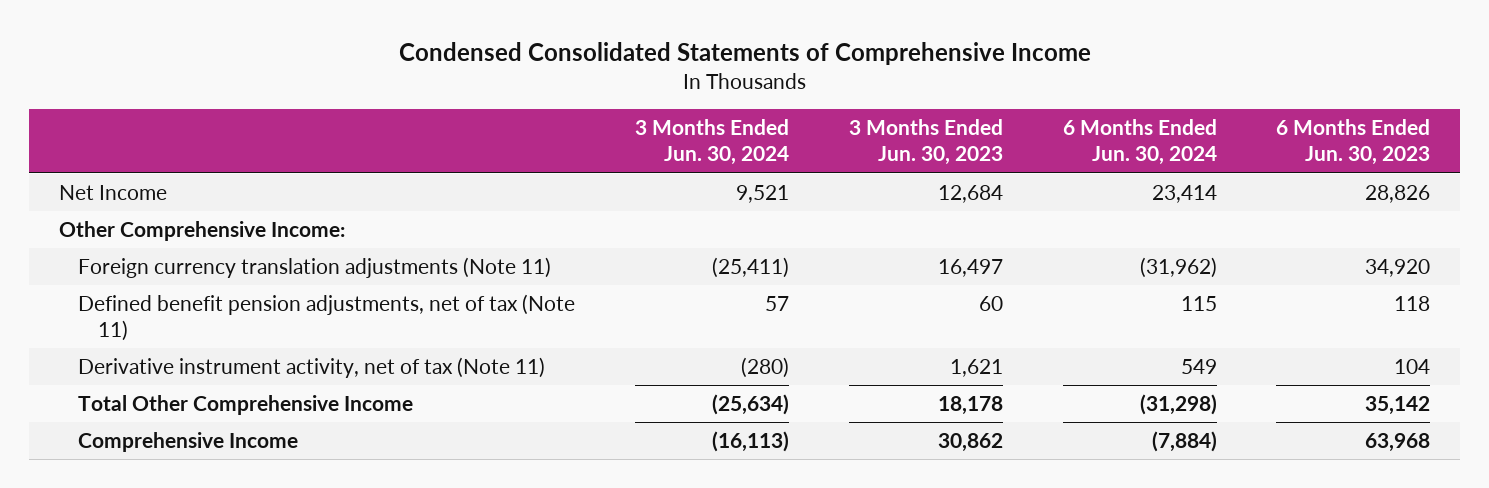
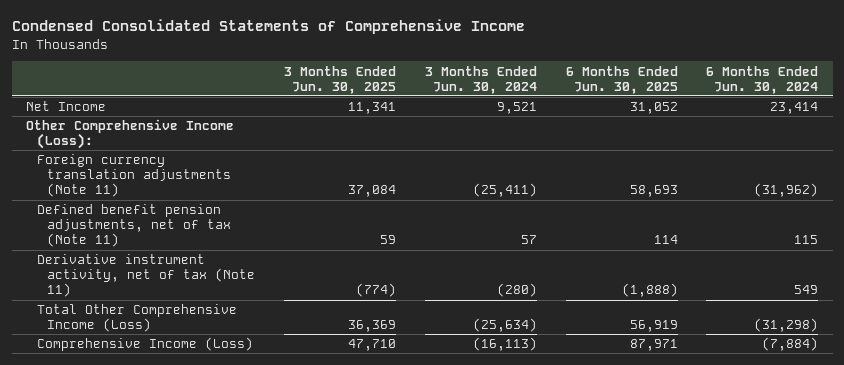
[848,119,1003,166] 3 Months Ended Jun. 30, 2023 -> none
[1276,119,1431,166] 6 Months Ended Jun. 30, 2023 -> none
none -> [283,65,396,94] 3 Months Ended Jun. 30, 2025
none -> [565,65,678,94] 6 Months Ended Jun. 30, 2025
[58,220,345,241] Other Comprehensive Income: -> [25,119,234,150] Other Comprehensive Income (Loss):
[78,394,414,415] Total Other Comprehensive Income -> [36,304,237,333] Total Other Comprehensive Income (Loss)
[78,431,299,452] Comprehensive Income -> [36,337,253,352] Comprehensive Income (Loss)

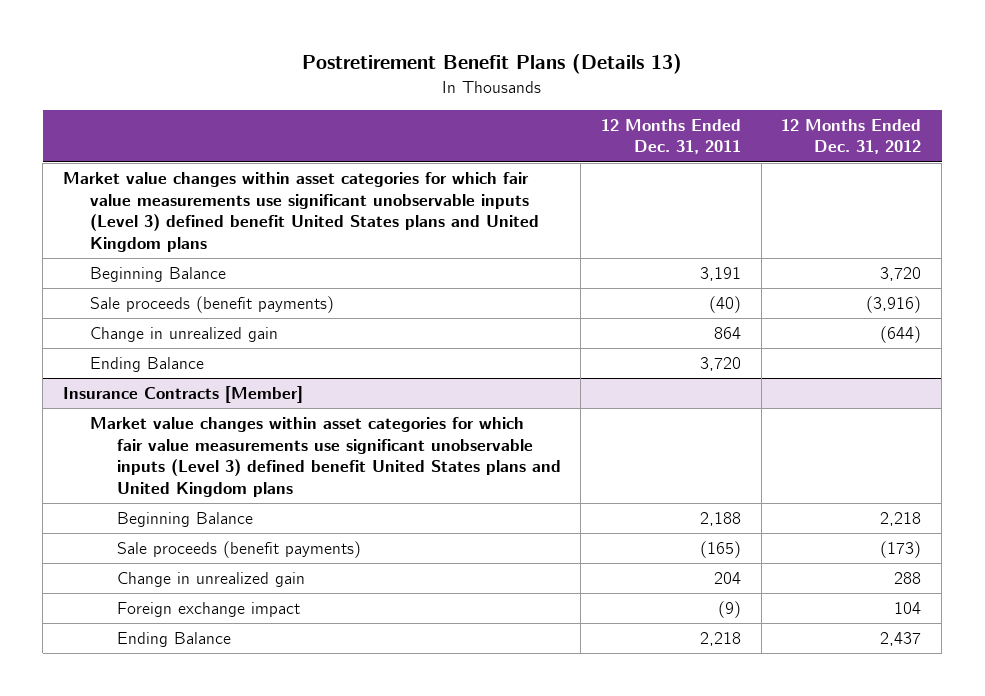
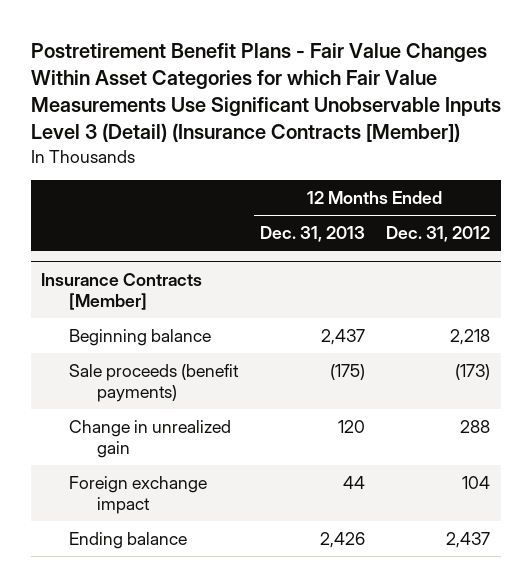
[302,54,683,75] Postretirement Benefit Plans (Details 13) -> [30,42,501,143] Postretirement Benefit Plans - Fair Value Changes Within Asset Categories for which Fair Value Measurements Use Significant Unobservable Inputs Level 3 (Detail) (Insurance Contracts [Member])
[601,118,742,155] 12 Months Ended Dec. 31, 2011 -> none
none -> [259,226,365,243] Dec. 31, 2013
[63,171,539,253] Market value changes within asset categories for which fair value measurements use significant unobservable inputs (Level 3) defined benefit United States plans and United Kingdom plans -> none
[89,266,226,282] Beginning Balance -> none
[89,295,334,313] Sale proceeds (benefit payments) -> none
[89,326,278,342] Change in unrealized gain -> none
[89,356,204,372] Ending Balance -> none
[89,416,561,498] Market value changes within asset categories for which fair value measurements use significant unobservable inputs (Level 3) defined benefit United States plans and United Kingdom plans -> none
[116,511,253,527] Beginning Balance -> [68,328,211,346] Beginning balance
[116,631,231,647] Ending Balance -> [68,531,187,549] Ending balance

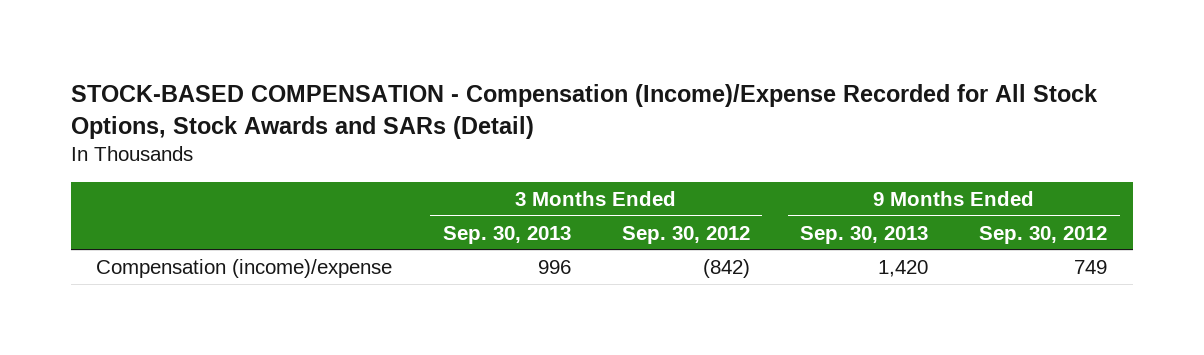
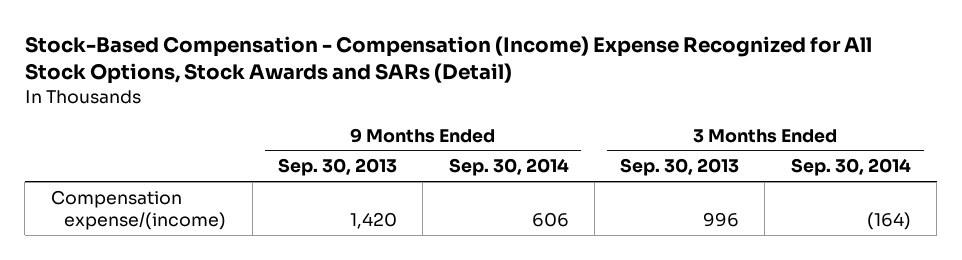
[70,84,1098,140] STOCK-BASED COMPENSATION - Compensation (Income)/Expense Recorded for All Stock Options, Stock Awards and SARs (Detail) -> [24,36,872,85] Stock-Based Compensation - Compensation (Income) Expense Recognized for All Stock Options, Stock Awards and SARs (Detail)
[621,225,750,244] Sep. 30, 2012 -> none
[979,225,1108,244] Sep. 30, 2012 -> none
none -> [448,158,569,177] Sep. 30, 2014
none -> [790,158,911,177] Sep. 30, 2014
[96,258,393,278] Compensation (income)/expense -> [50,189,227,231] Compensation expense/(income)

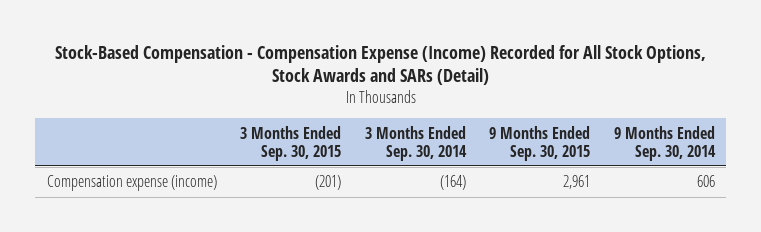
[24,36,872,85] Stock-Based Compensation - Compensation (Income) Expense Recognized for All Stock Options, Stock Awards and SARs (Detail) -> [54,44,706,86] Stock-Based Compensation - Compensation Expense (Income) Recorded for All Stock Options, Stock Awards and SARs (Detail)
[278,158,398,177] Sep. 30, 2013 -> none
[620,158,740,177] Sep. 30, 2013 -> none
none -> [240,125,342,161] 3 Months Ended Sep. 30, 2015
none -> [489,125,591,161] 9 Months Ended Sep. 30, 2015
[50,189,227,231] Compensation expense/(income) -> [46,175,217,192] Compensation expense (income)

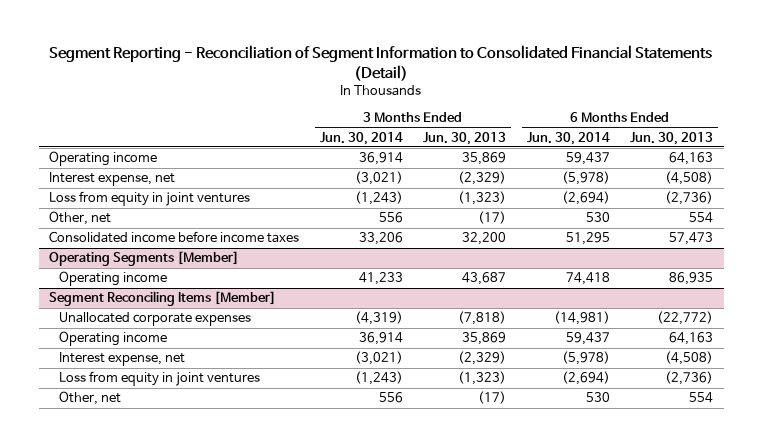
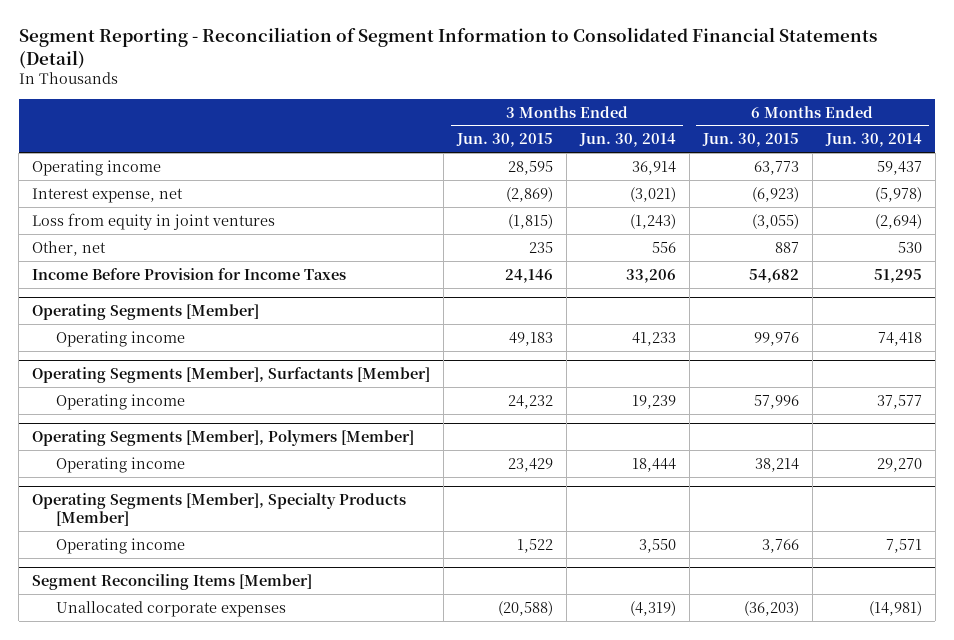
[423,131,507,145] Jun. 30, 2013 -> none
[630,131,714,145] Jun. 30, 2013 -> none
none -> [456,133,554,148] Jun. 30, 2015
none -> [701,133,799,148] Jun. 30, 2015
[49,231,300,244] Consolidated income before income taxes -> [32,267,347,280] Income Before Provision for Income Taxes
none -> [32,366,431,383] Operating Segments [Member], Surfactants [Member]
none -> [55,393,185,410] Operating income
none -> [32,429,415,446] Operating Segments [Member], Polymers [Member]
none -> [55,456,185,473] Operating income
none -> [32,492,407,527] Operating Segments [Member], Specialty Products [Member]
none -> [55,537,185,554] Operating income
[59,331,168,347] Operating income -> none
[59,352,186,367] Interest expense, net -> none
[59,371,261,387] Loss from equity in joint ventures -> none
[59,391,122,406] Other, net -> none

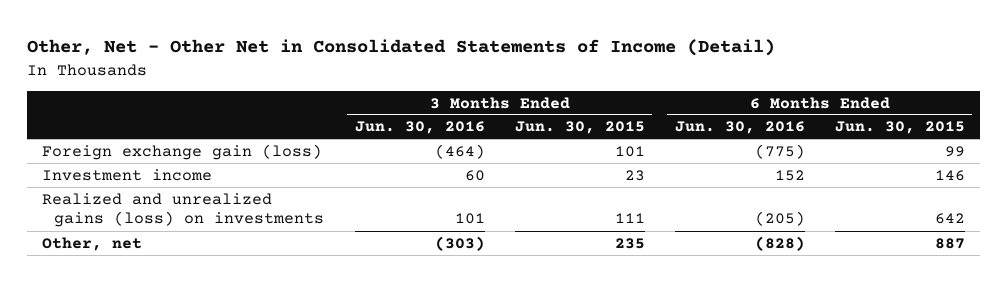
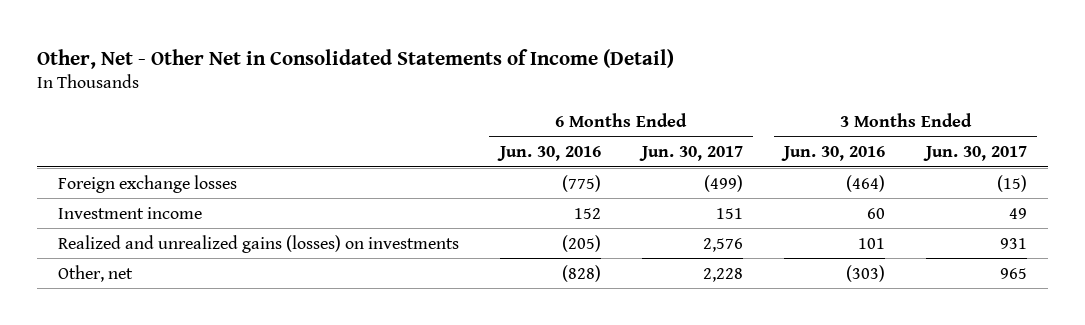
[514,121,645,135] Jun. 30, 2015 -> none
[834,121,965,135] Jun. 30, 2015 -> none
none -> [638,145,743,161] Jun. 30, 2017
none -> [923,145,1028,161] Jun. 30, 2017
[41,143,322,160] Foreign exchange gain (loss) -> [57,174,237,193] Foreign exchange losses
[41,192,325,228] Realized and unrealized gains (loss) on investments -> [57,234,459,253] Realized and unrealized gains (losses) on investments

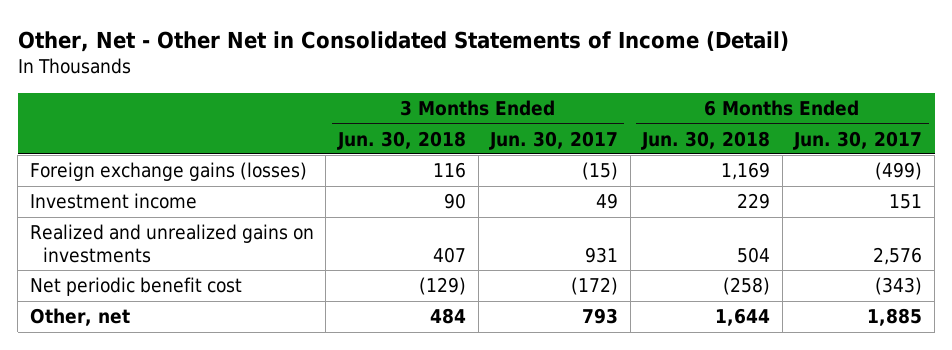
[496,145,601,161] Jun. 30, 2016 -> none
[780,145,885,161] Jun. 30, 2016 -> none
none -> [337,130,467,150] Jun. 30, 2018
none -> [641,130,771,150] Jun. 30, 2018
[57,174,237,193] Foreign exchange losses -> [29,162,307,182] Foreign exchange gains (losses)
[57,234,459,253] Realized and unrealized gains (losses) on investments -> [29,224,314,264] Realized and unrealized gains on investments
none -> [29,277,242,297] Net periodic benefit cost
[702,267,743,282] 2,228 -> [867,308,923,327] 1,885
[1000,267,1028,279] 965 -> [582,308,619,325] 793

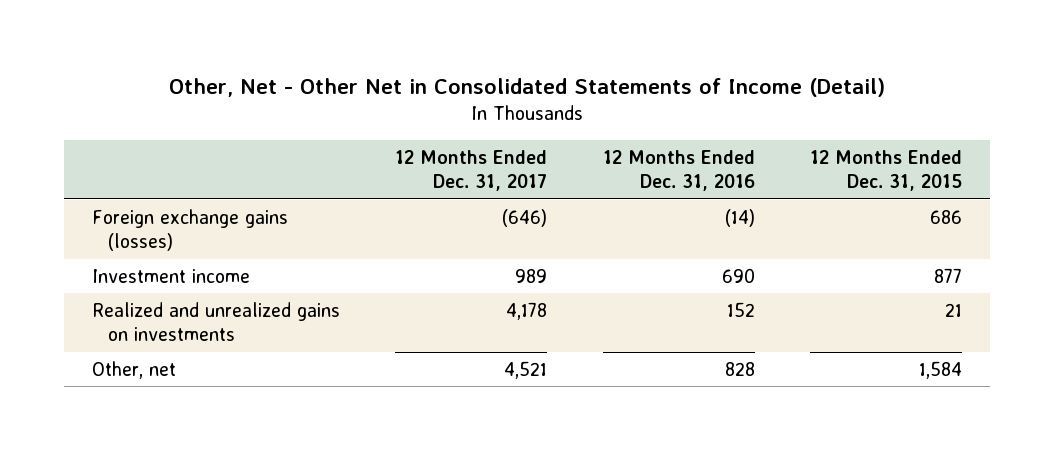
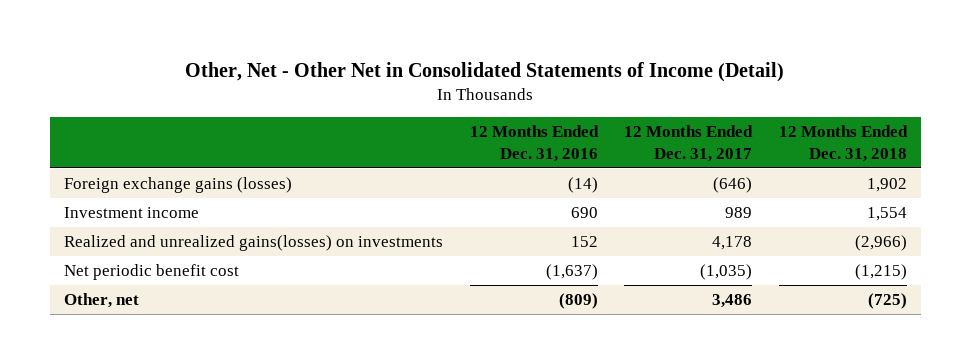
[809,149,962,192] 12 Months Ended Dec. 31, 2015 -> none
none -> [779,125,909,162] 12 Months Ended Dec. 31, 2018
[91,301,340,342] Realized and unrealized gains on investments -> [63,234,443,251] Realized and unrealized gains(losses) on investments
none -> [63,263,239,280] Net periodic benefit cost
[504,360,548,379] 4,521 -> [712,293,753,308] 3,486
[724,361,755,376] 828 -> [558,292,598,309] (809)

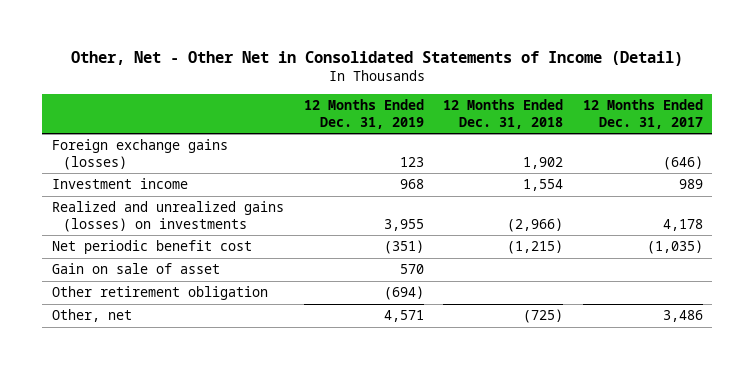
[469,125,599,162] 12 Months Ended Dec. 31, 2016 -> none
none -> [303,99,424,129] 12 Months Ended Dec. 31, 2019
[63,234,443,251] Realized and unrealized gains(losses) on investments -> [52,201,285,232] Realized and unrealized gains (losses) on investments
none -> [52,263,221,275] Gain on sale of asset
none -> [52,286,269,301] Other retirement obligation

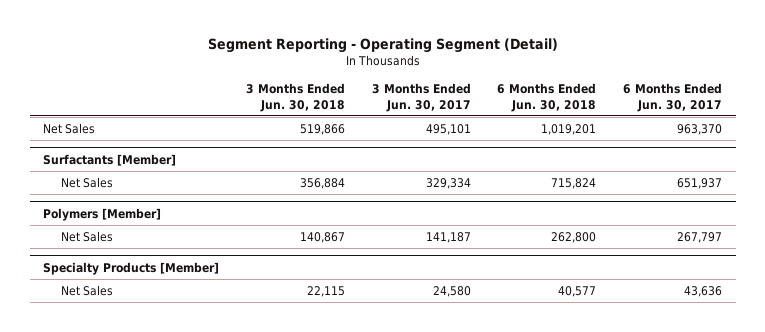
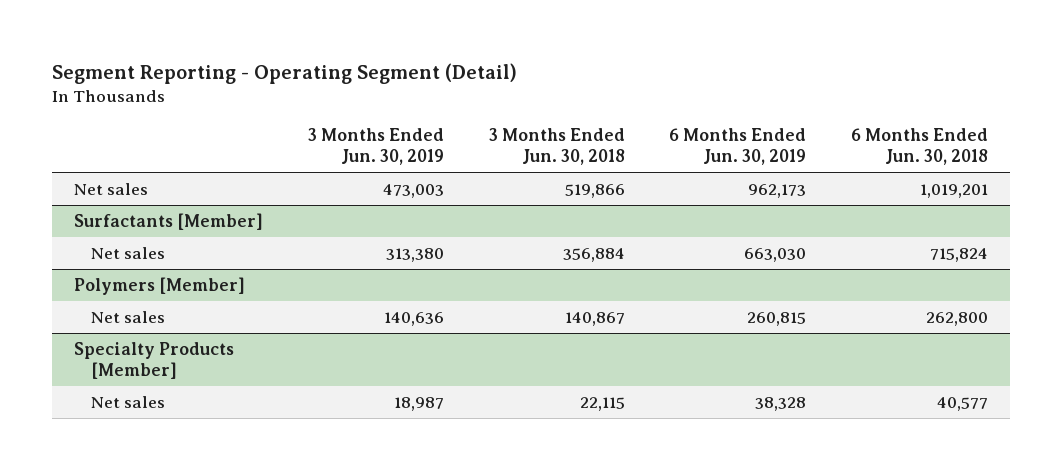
[371,83,471,112] 3 Months Ended Jun. 30, 2017 -> none
[623,83,723,112] 6 Months Ended Jun. 30, 2017 -> none
none -> [307,128,444,166] 3 Months Ended Jun. 30, 2019
none -> [669,128,807,166] 6 Months Ended Jun. 30, 2019
[43,123,96,135] Net Sales -> [74,182,149,195] Net sales
[60,177,113,189] Net Sales -> [91,246,166,259] Net sales
[60,231,113,243] Net Sales -> [91,310,166,323] Net sales
[60,285,113,297] Net Sales -> [91,395,166,408] Net sales

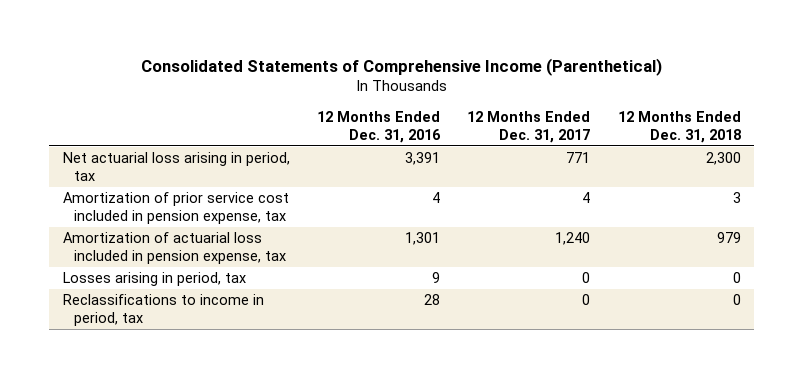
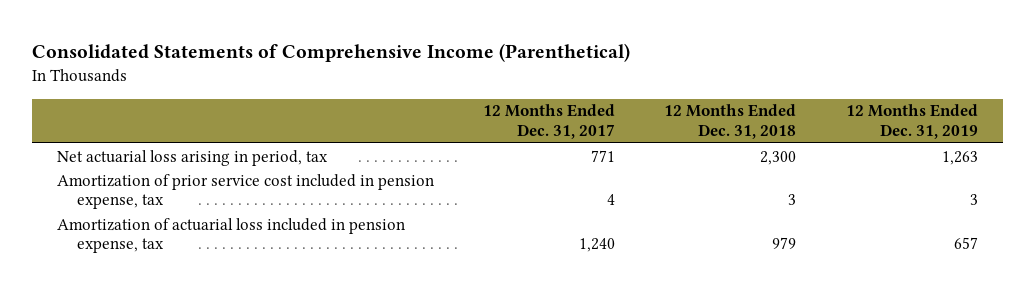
[317,111,442,144] 12 Months Ended Dec. 31, 2016 -> none
none -> [845,104,978,140] 12 Months Ended Dec. 31, 2019
[62,272,246,287] Losses arising in period, tax -> none
[62,294,264,327] Reclassifications to income in period, tax -> none

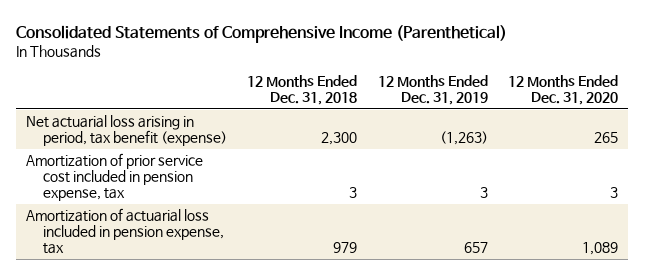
[482,104,615,140] 12 Months Ended Dec. 31, 2017 -> none
none -> [508,75,619,106] 12 Months Ended Dec. 31, 2020
[56,149,328,166] Net actuarial loss arising in period, tax -> [26,115,227,147] Net actuarial loss arising in period, tax benefit (expense)
[941,150,978,165] 1,263 -> [439,131,488,146] (1,263)

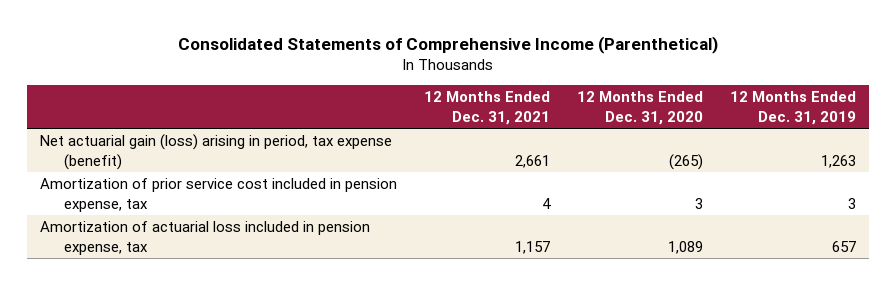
[247,75,358,106] 12 Months Ended Dec. 31, 2018 -> none
none -> [423,91,550,125] 12 Months Ended Dec. 31, 2021
[26,115,227,147] Net actuarial loss arising in period, tax benefit (expense) -> [40,134,393,170] Net actuarial gain (loss) arising in period, tax expense (benefit)
[439,131,488,146] (1,263) -> [820,154,856,168] 1,263
[594,132,619,144] 265 -> [668,153,703,170] (265)

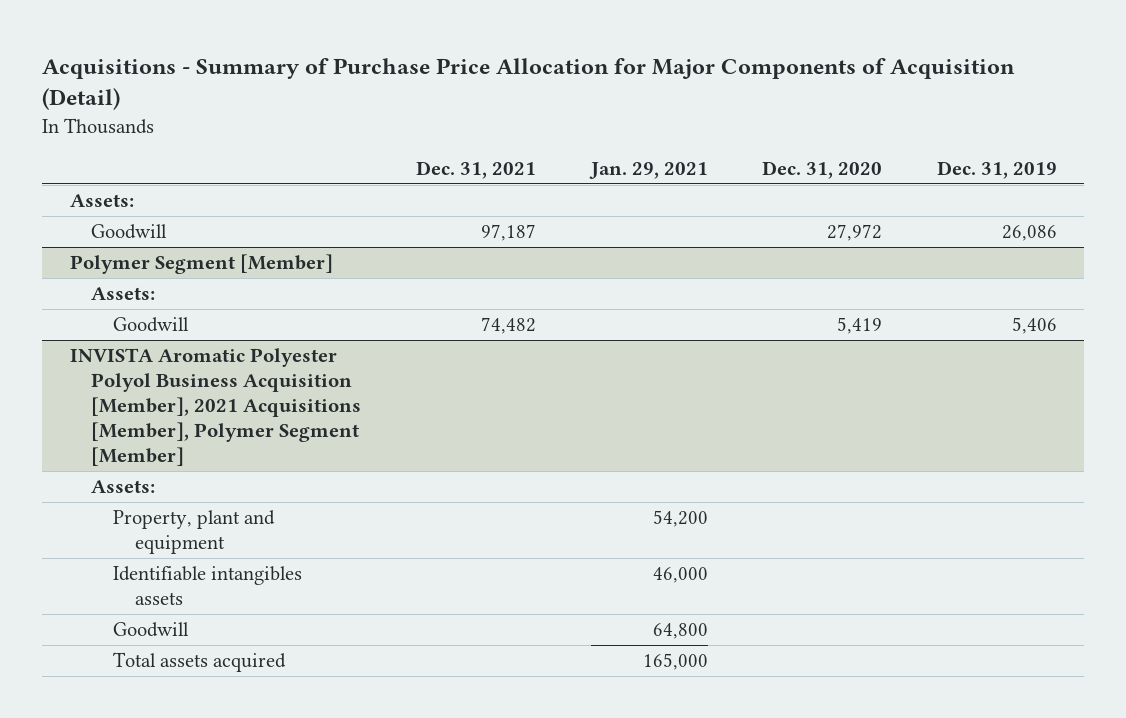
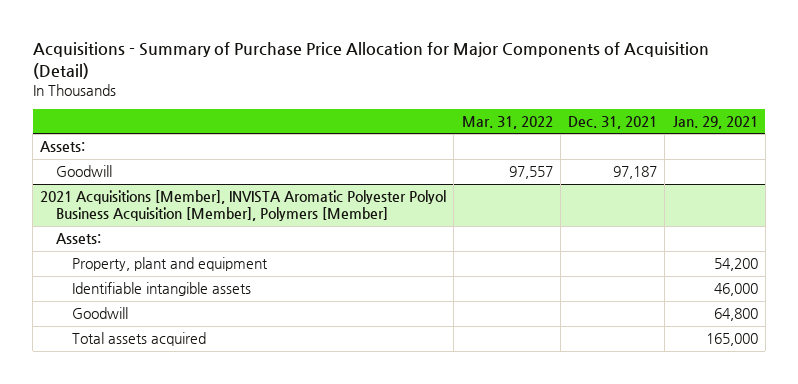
[762,160,883,179] Dec. 31, 2020 -> none
[936,160,1057,179] Dec. 31, 2019 -> none
none -> [461,116,553,130] Mar. 31, 2022
[69,253,333,274] Polymer Segment [Member] -> none
[91,286,156,300] Assets: -> none
[113,316,190,332] Goodwill -> none
[69,347,362,467] INVISTA Aromatic Polyester Polyol Business Acquisition [Member], 2021 Acquisitions [Member], Polymer Segment [Member] -> [40,190,447,222] 2021 Acquisitions [Member], INVISTA Aromatic Polyester Polyol Business Acquisition [Member], Polymers [Member]
[113,565,303,605] Identifiable intangibles assets -> [72,282,252,297] Identifiable intangible assets

